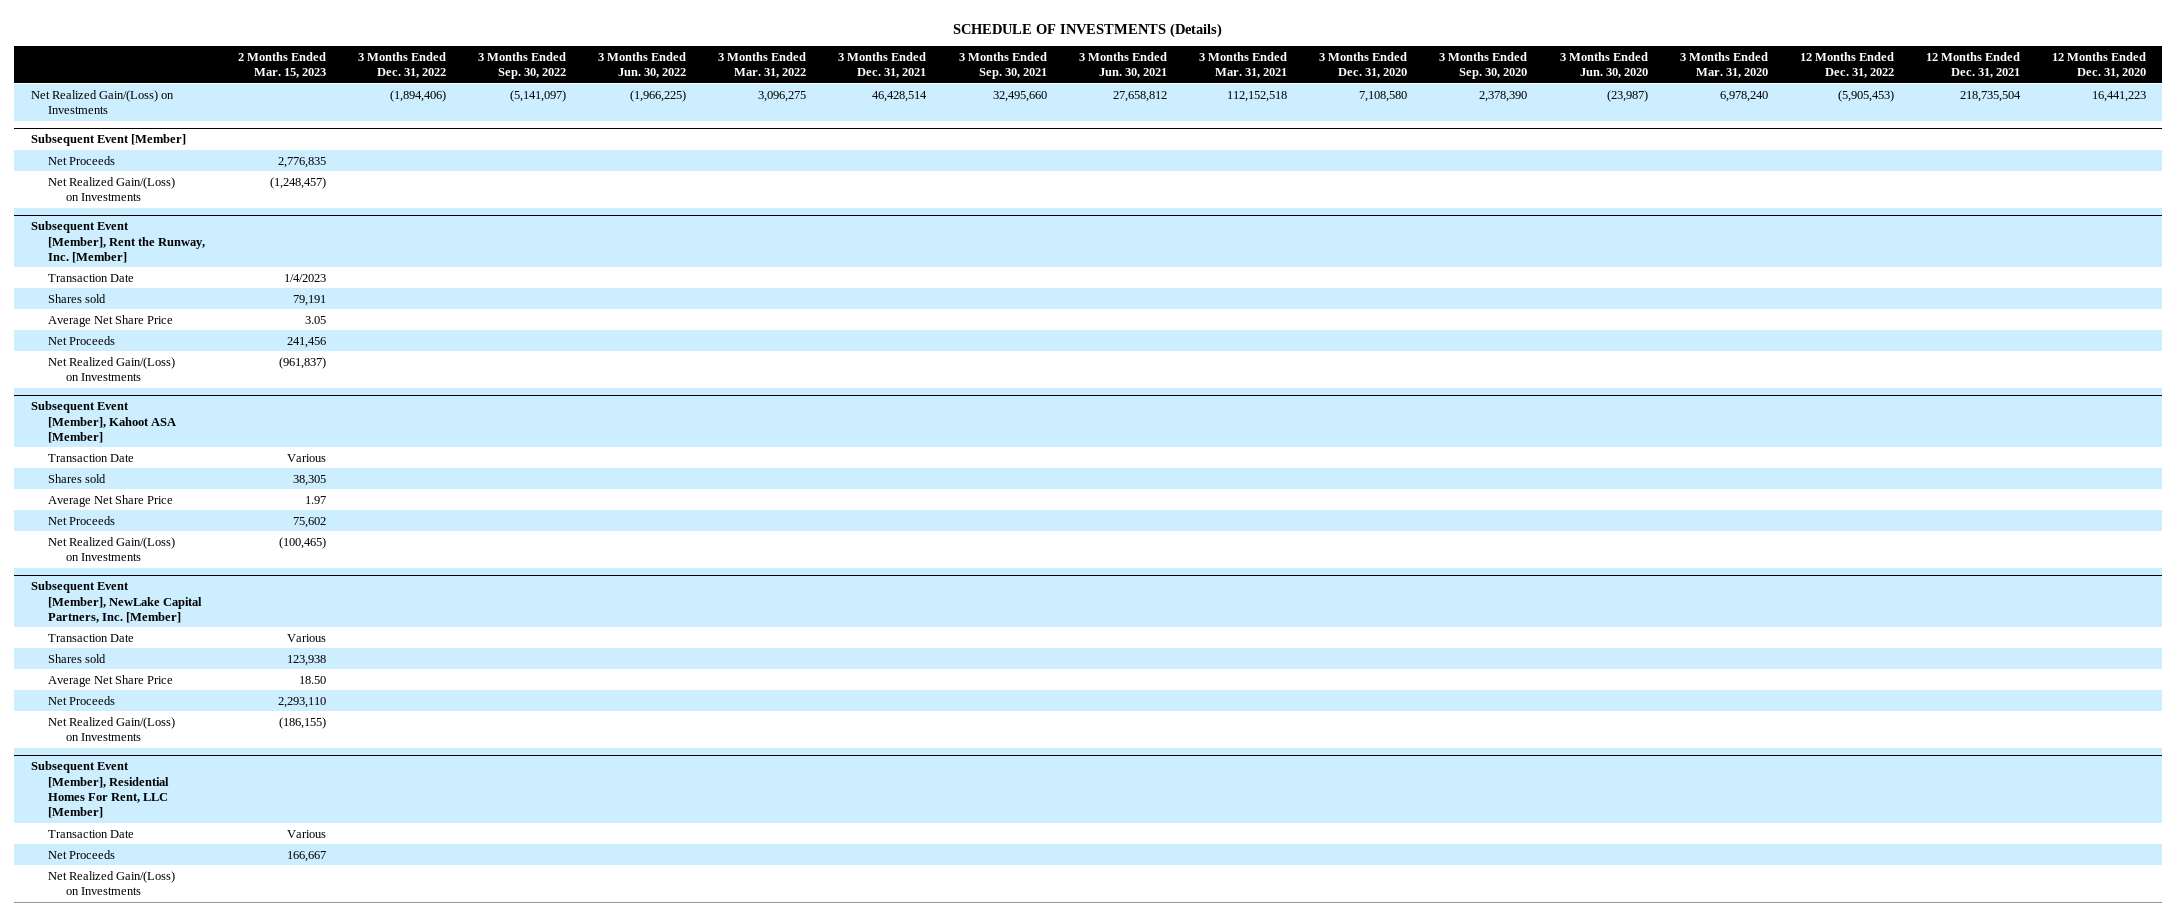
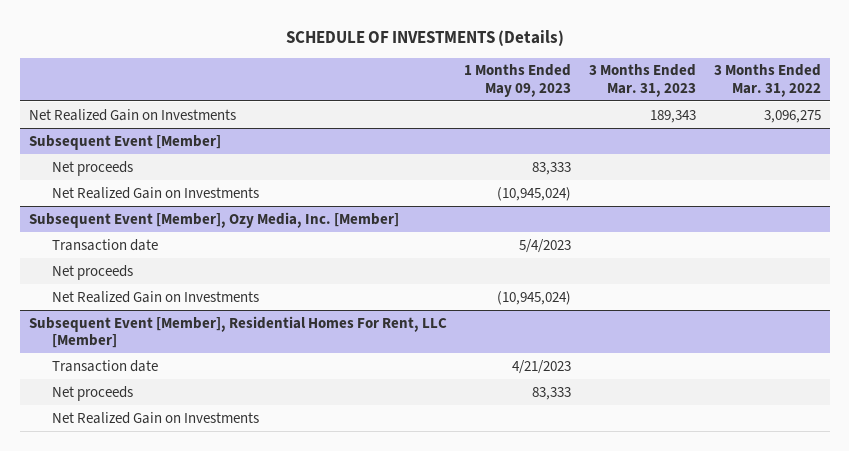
[237,52,326,79] 2 Months Ended Mar. 15, 2023 -> none
[357,52,446,79] 3 Months Ended Dec. 31, 2022 -> none
[477,52,566,80] 3 Months Ended Sep. 30, 2022 -> none
[598,52,687,79] 3 Months Ended Jun. 30, 2022 -> none
[838,52,927,79] 3 Months Ended Dec. 31, 2021 -> none
[958,52,1047,80] 3 Months Ended Sep. 30, 2021 -> none
[1078,52,1167,79] 3 Months Ended Jun. 30, 2021 -> none
[1199,52,1288,79] 3 Months Ended Mar. 31, 2021 -> none
[1319,52,1408,79] 3 Months Ended Dec. 31, 2020 -> none
[1439,52,1528,80] 3 Months Ended Sep. 30, 2020 -> none
[1559,52,1648,79] 3 Months Ended Jun. 30, 2020 -> none
[1679,52,1768,79] 3 Months Ended Mar. 31, 2020 -> none
[1799,52,1894,79] 12 Months Ended Dec. 31, 2022 -> none
[1926,52,2021,79] 12 Months Ended Dec. 31, 2021 -> none
[2052,52,2147,79] 12 Months Ended Dec. 31, 2020 -> none
none -> [464,64,572,97] 1 Months Ended May 09, 2023
none -> [589,64,697,97] 3 Months Ended Mar. 31, 2023
[30,89,174,114] Net Realized Gain/(Loss) on Investments -> [28,108,236,121] Net Realized Gain on Investments
[30,221,206,263] Subsequent Event [Member], Rent the Runway, Inc. [Member] -> none
[48,273,135,282] Transaction Date -> none
[48,293,107,303] Shares sold -> none
[48,314,174,327] Average Net Share Price -> none
[48,335,116,345] Net Proceeds -> none
[48,356,176,381] Net Realized Gain/(Loss) on Investments -> none
[30,401,177,443] Subsequent Event [Member], Kahoot ASA [Member] -> none
[48,453,135,462] Transaction Date -> none
[48,473,107,483] Shares sold -> none
[48,494,174,507] Average Net Share Price -> none
[48,515,116,525] Net Proceeds -> none
[48,536,176,561] Net Realized Gain/(Loss) on Investments -> none
[30,581,203,623] Subsequent Event [Member], NewLake Capital Partners, Inc. [Member] -> none
[48,633,135,642] Transaction Date -> none
[48,653,107,663] Shares sold -> none
[48,674,174,687] Average Net Share Price -> none
[48,695,116,705] Net Proceeds -> none
[48,716,176,741] Net Realized Gain/(Loss) on Investments -> none
[48,155,116,165] Net Proceeds -> [52,160,134,176] Net proceeds
[48,176,176,201] Net Realized Gain/(Loss) on Investments -> [52,186,260,199] Net Realized Gain on Investments
none -> [28,211,399,228] Subsequent Event [Member], Ozy Media, Inc. [Member]
none -> [52,238,159,251] Transaction date
none -> [52,264,134,280] Net proceeds
none -> [52,290,260,303] Net Realized Gain on Investments
[48,829,135,838] Transaction Date -> [52,359,159,372] Transaction date
[48,849,116,859] Net Proceeds -> [52,385,134,401] Net proceeds
[48,870,176,895] Net Realized Gain/(Loss) on Investments -> [52,411,260,424] Net Realized Gain on Investments

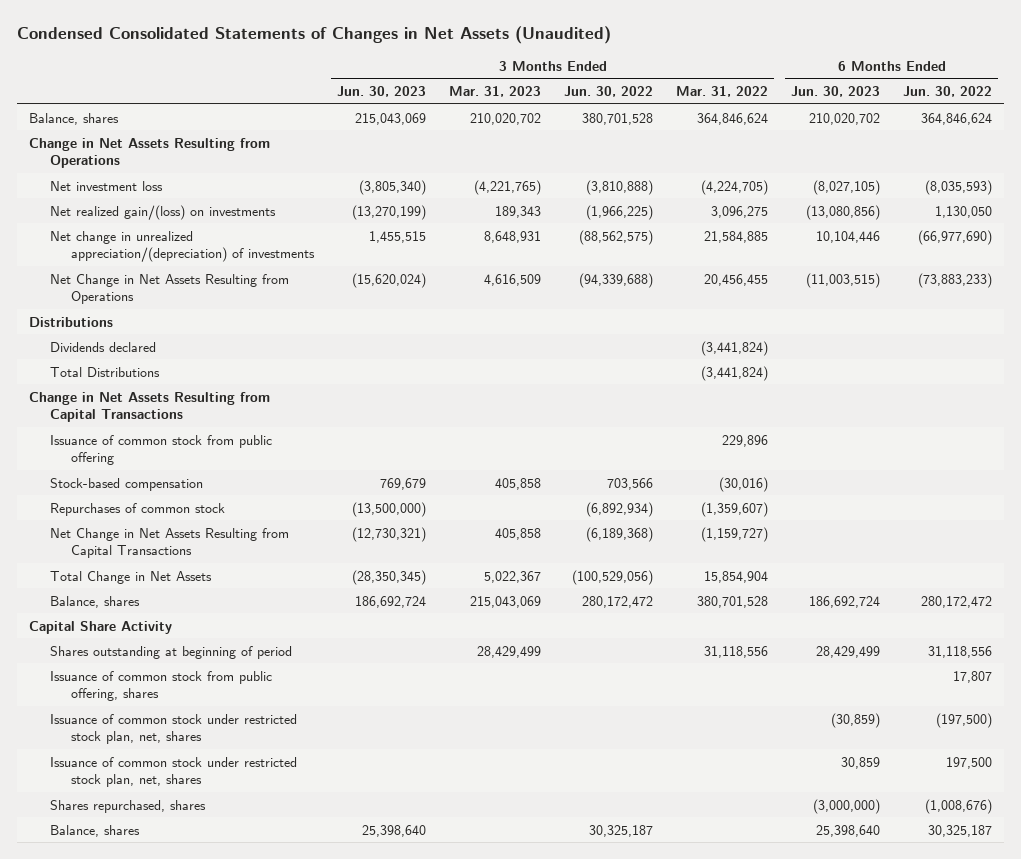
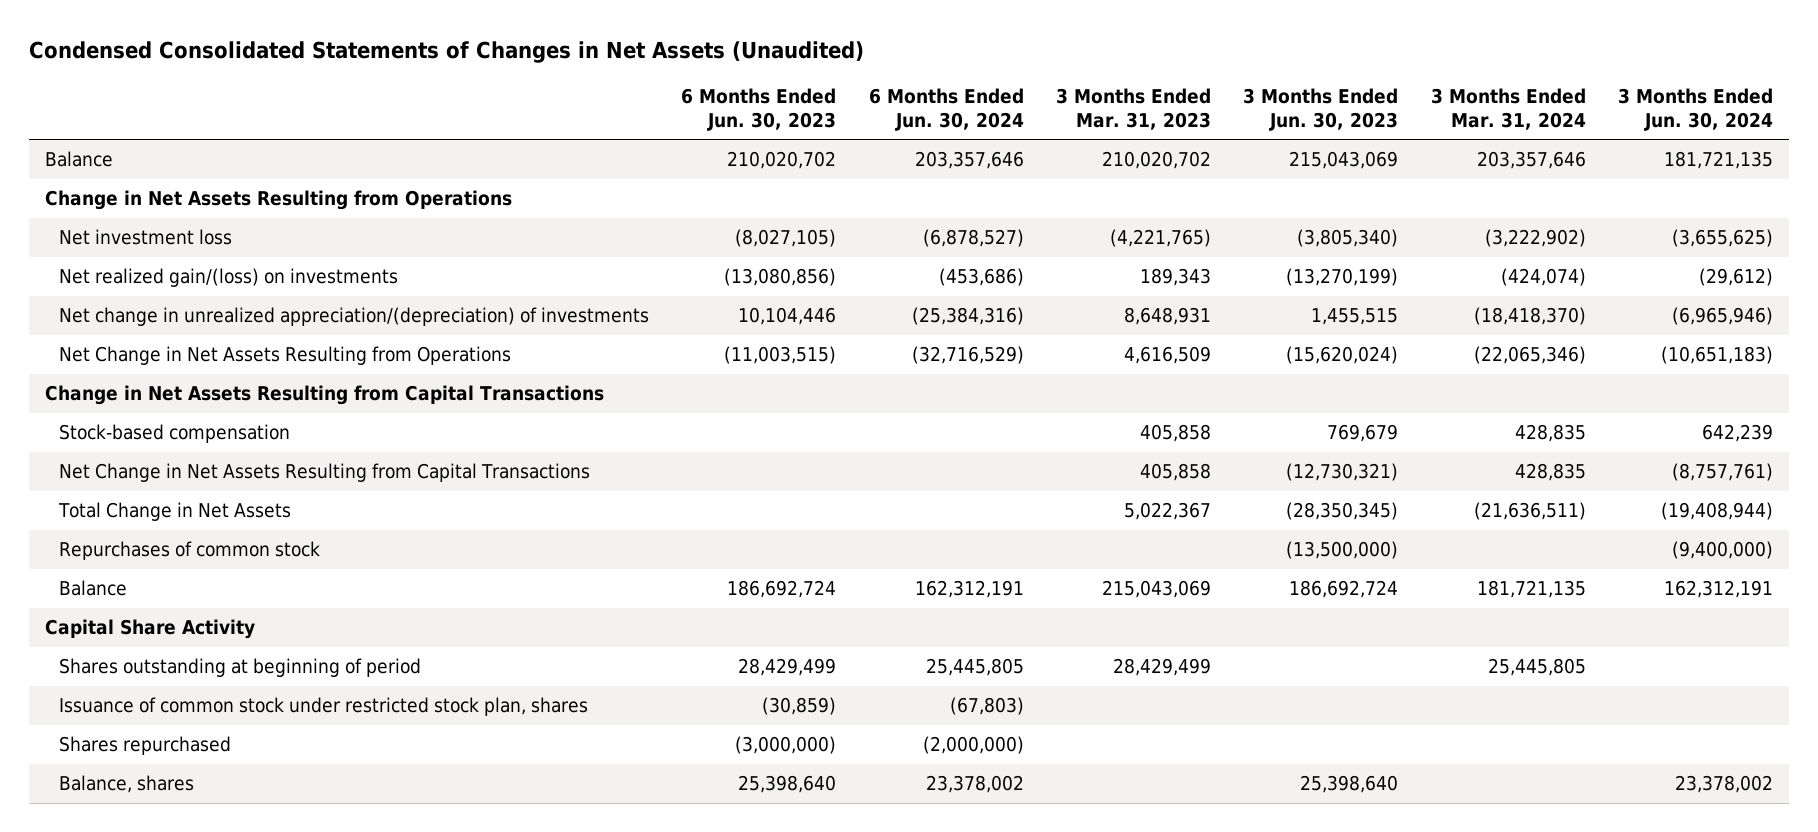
[564,86,654,98] Jun. 30, 2022 -> none
[676,86,769,98] Mar. 31, 2022 -> none
[903,86,993,98] Jun. 30, 2022 -> none
none -> [868,88,1024,132] 6 Months Ended Jun. 30, 2024
none -> [1430,88,1586,131] 3 Months Ended Mar. 31, 2024
none -> [1618,88,1774,132] 3 Months Ended Jun. 30, 2024
[28,112,119,125] Balance, shares -> [44,151,113,168] Balance
[28,316,113,327] Distributions -> none
[49,341,156,352] Dividends declared -> none
[49,366,160,377] Total Distributions -> none
[49,434,272,466] Issuance of common stock from public offering -> none
[49,502,225,516] Repurchases of common stock -> [59,541,321,561] Repurchases of common stock
[49,595,140,608] Balance, shares -> [59,580,128,597] Balance
[49,670,272,702] Issuance of common stock from public offering, shares -> none
[49,756,297,788] Issuance of common stock under restricted stock plan, net, shares -> none
[49,713,297,745] Issuance of common stock under restricted stock plan, net, shares -> [59,697,589,717] Issuance of common stock under restricted stock plan, shares
[49,799,206,813] Shares repurchased, shares -> [59,736,232,756] Shares repurchased

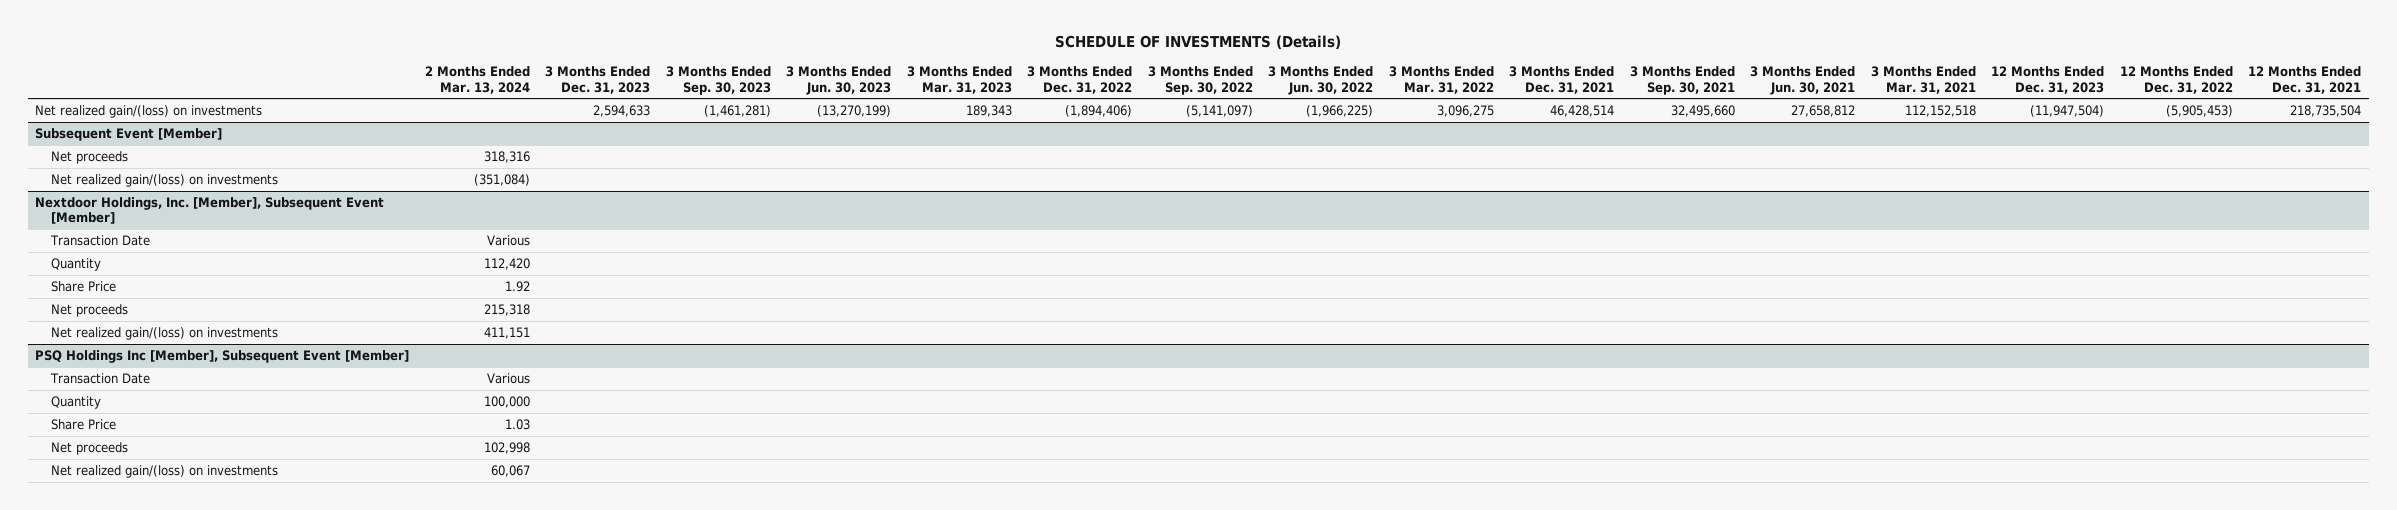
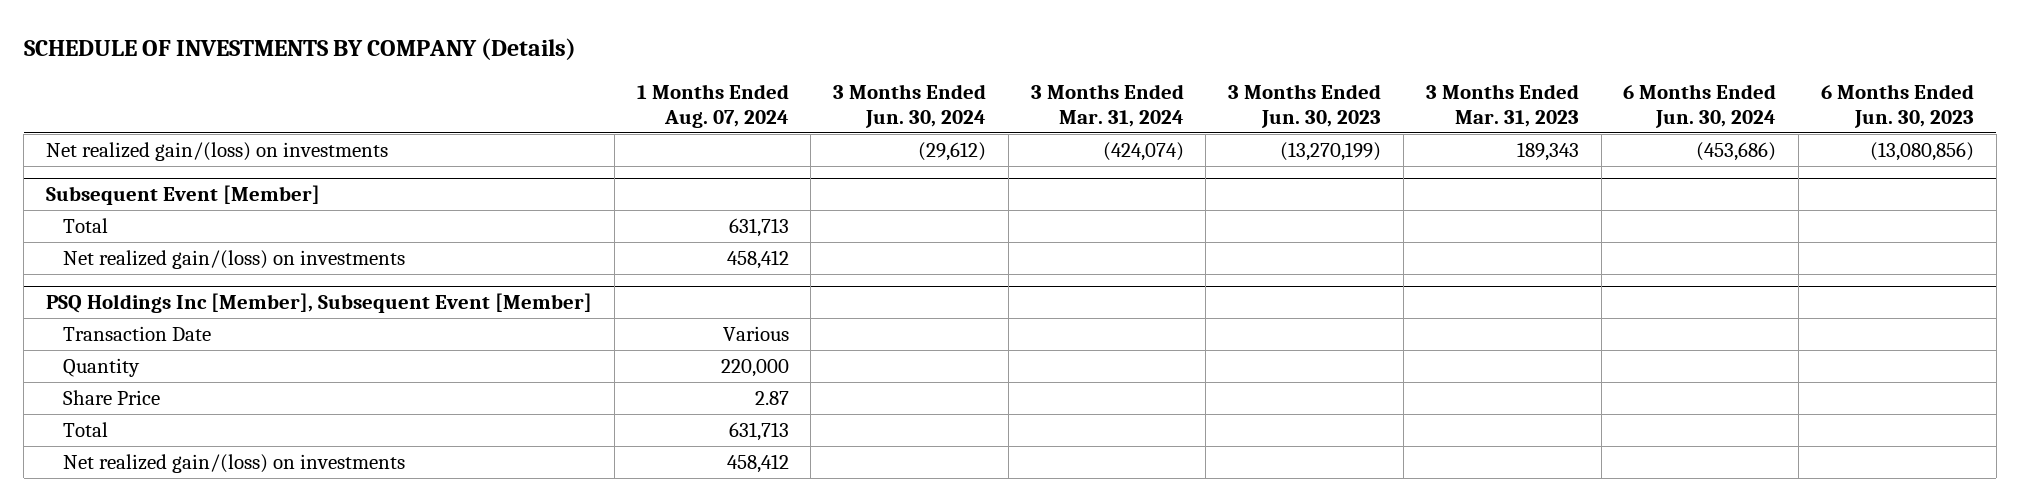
[1055,35,1342,50] SCHEDULE OF INVESTMENTS (Details) -> [23,37,576,60] SCHEDULE OF INVESTMENTS BY COMPANY (Details)
[424,66,530,94] 2 Months Ended Mar. 13, 2024 -> none
[545,66,651,94] 3 Months Ended Dec. 31, 2023 -> none
[665,66,771,95] 3 Months Ended Sep. 30, 2023 -> none
[1027,66,1133,94] 3 Months Ended Dec. 31, 2022 -> none
[1147,66,1253,95] 3 Months Ended Sep. 30, 2022 -> none
[1268,66,1374,95] 3 Months Ended Jun. 30, 2022 -> none
[1388,66,1494,94] 3 Months Ended Mar. 31, 2022 -> none
[1509,66,1615,94] 3 Months Ended Dec. 31, 2021 -> none
[1629,66,1735,95] 3 Months Ended Sep. 30, 2021 -> none
[1750,66,1856,95] 3 Months Ended Jun. 30, 2021 -> none
[1870,66,1976,94] 3 Months Ended Mar. 31, 2021 -> none
[1991,66,2105,94] 12 Months Ended Dec. 31, 2023 -> none
[2119,66,2233,94] 12 Months Ended Dec. 31, 2022 -> none
[2248,66,2362,94] 12 Months Ended Dec. 31, 2021 -> none
none -> [636,84,789,128] 1 Months Ended Aug. 07, 2024
none -> [833,84,987,128] 3 Months Ended Jun. 30, 2024
none -> [1030,84,1184,127] 3 Months Ended Mar. 31, 2024
none -> [1623,84,1777,128] 6 Months Ended Jun. 30, 2024
none -> [1820,84,1974,128] 6 Months Ended Jun. 30, 2023
[51,151,129,165] Net proceeds -> [63,217,109,233] Total
[35,197,385,225] Nextdoor Holdings, Inc. [Member], Subsequent Event [Member] -> none
[50,235,151,247] Transaction Date -> none
[51,258,102,272] Quantity -> none
[51,281,117,293] Share Price -> none
[51,304,129,318] Net proceeds -> none
[51,327,279,341] Net realized gain/(loss) on investments -> none
[51,442,129,456] Net proceeds -> [63,421,109,437] Total

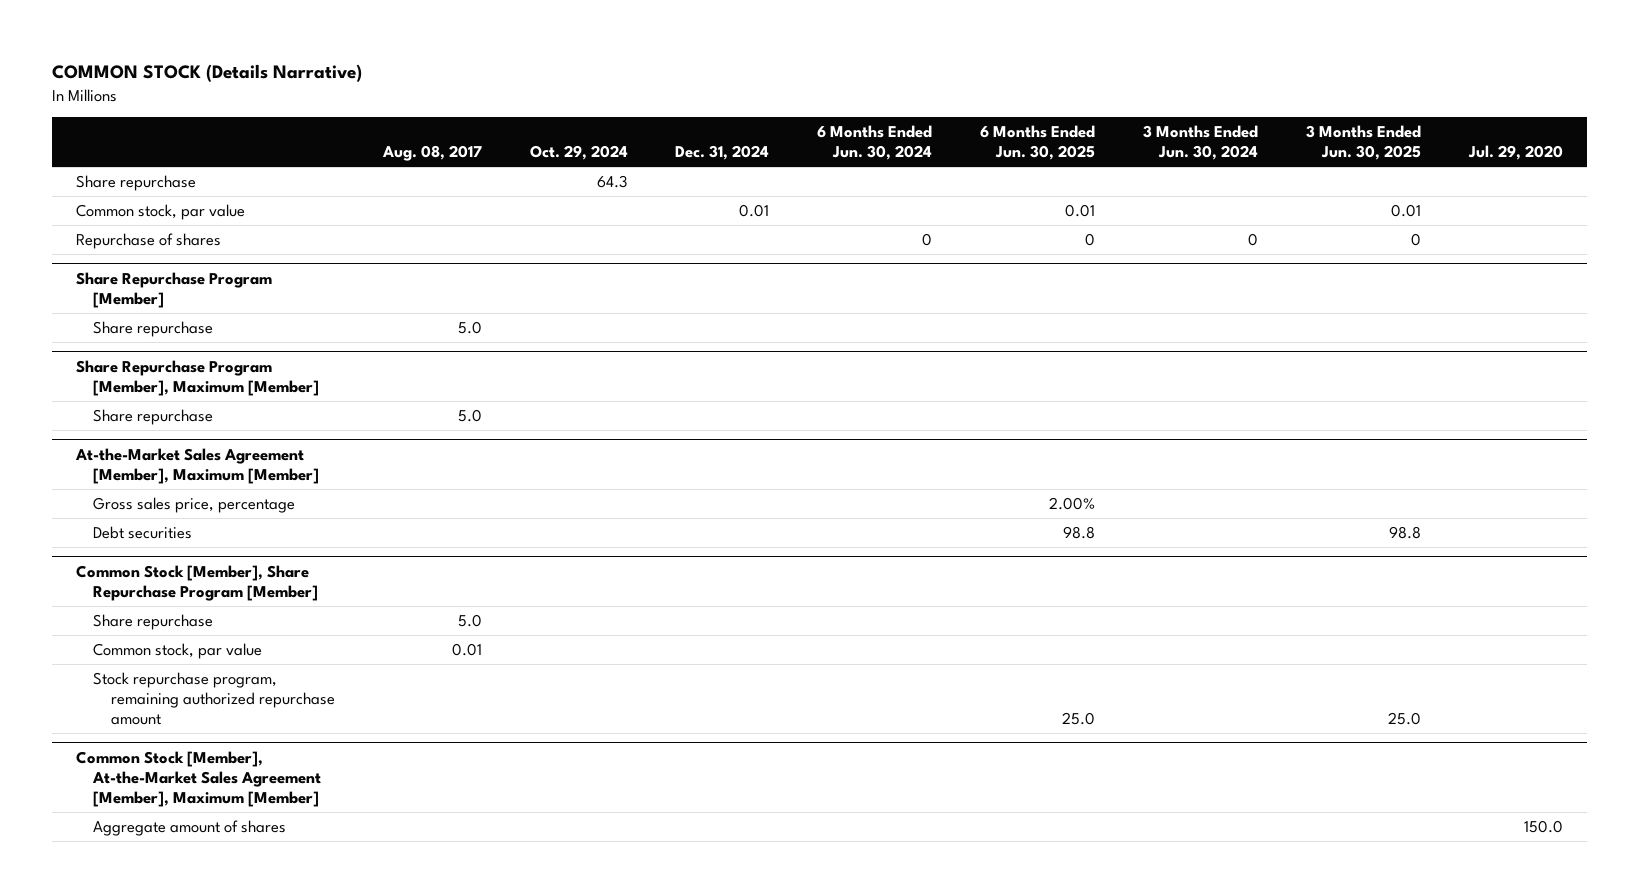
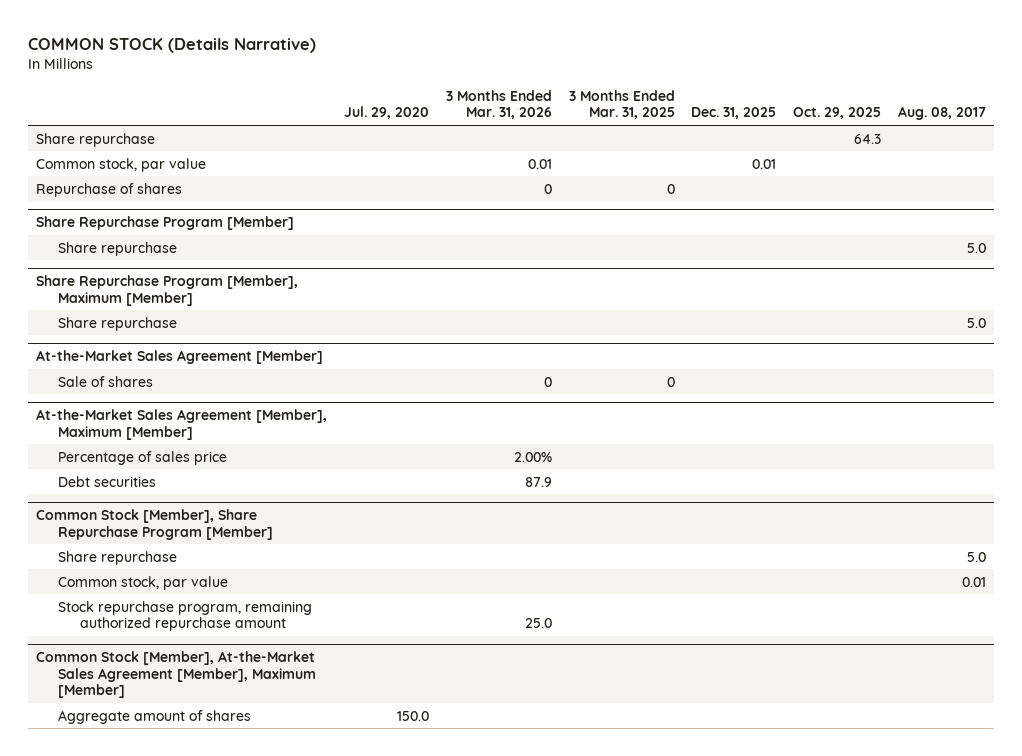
[529,145,628,161] Oct. 29, 2024 -> none
[675,145,770,161] Dec. 31, 2024 -> none
[817,125,933,161] 6 Months Ended Jun. 30, 2024 -> none
[980,125,1096,161] 6 Months Ended Jun. 30, 2025 -> none
[1143,125,1259,161] 3 Months Ended Jun. 30, 2024 -> none
[1306,125,1422,161] 3 Months Ended Jun. 30, 2025 -> none
none -> [445,89,552,120] 3 Months Ended Mar. 31, 2026
none -> [568,89,675,120] 3 Months Ended Mar. 31, 2025
none -> [691,107,777,120] Dec. 31, 2025
none -> [793,107,882,120] Oct. 29, 2025
none -> [36,350,324,365] At-the-Market Sales Agreement [Member]
none -> [58,375,154,387] Sale of shares
[93,497,296,514] Gross sales price, percentage -> [58,450,228,465] Percentage of sales price

